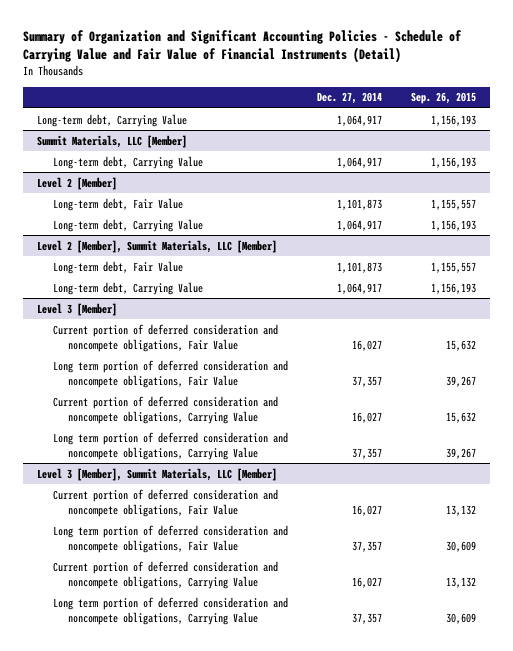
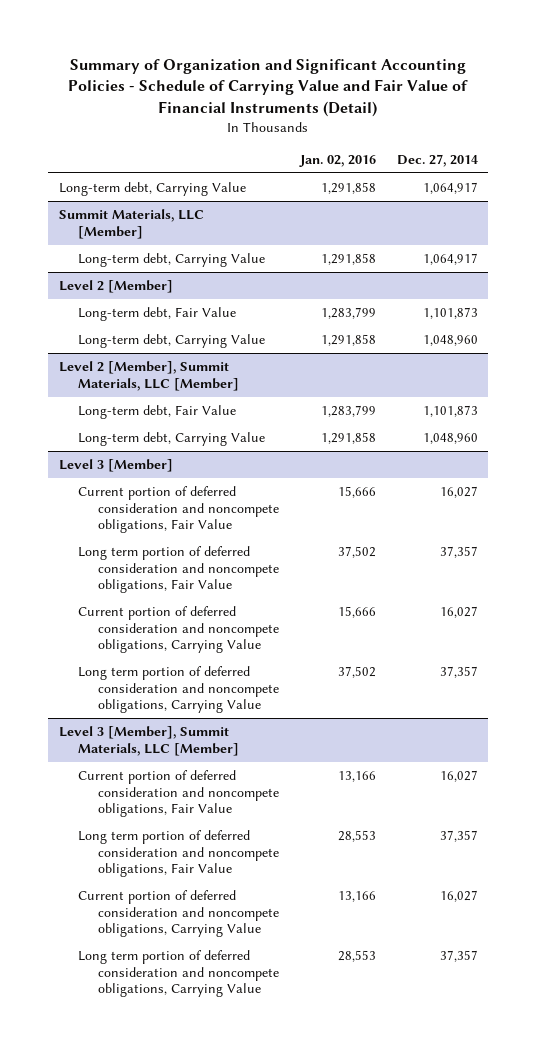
[410,92,476,105] Sep. 26, 2015 -> none
none -> [299,154,377,167] Jan. 02, 2016
[336,219,382,231] 1,064,917 -> [423,335,479,347] 1,048,960
[336,282,382,294] 1,064,917 -> [423,433,479,445] 1,048,960

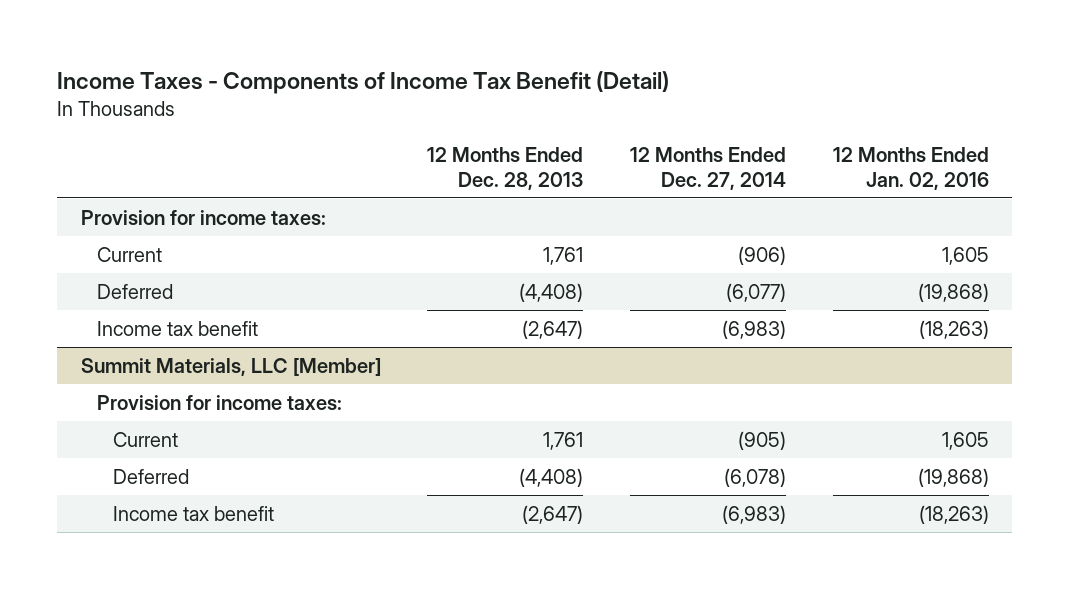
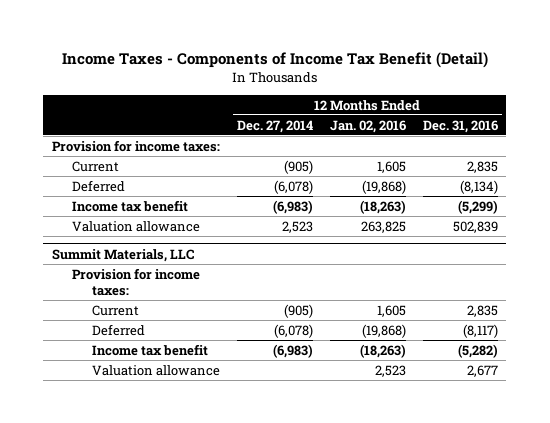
[427,146,584,190] 12 Months Ended Dec. 28, 2013 -> none
none -> [422,119,498,133] Dec. 31, 2016
[738,245,787,265] (906) -> [284,159,314,174] (905)
[726,282,787,302] (6,077) -> [274,179,314,194] (6,078)
none -> [72,220,201,232] Valuation allowance
[80,357,381,376] Summit Materials, LLC [Member] -> [51,248,194,262] Summit Materials, LLC
none -> [92,364,221,376] Valuation allowance

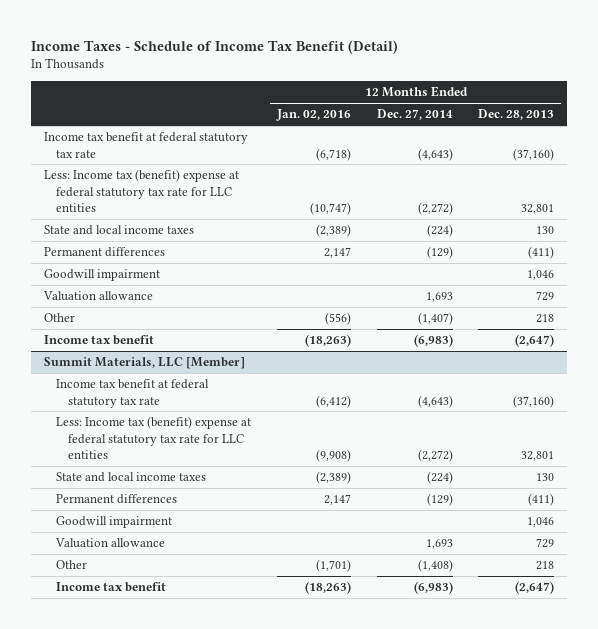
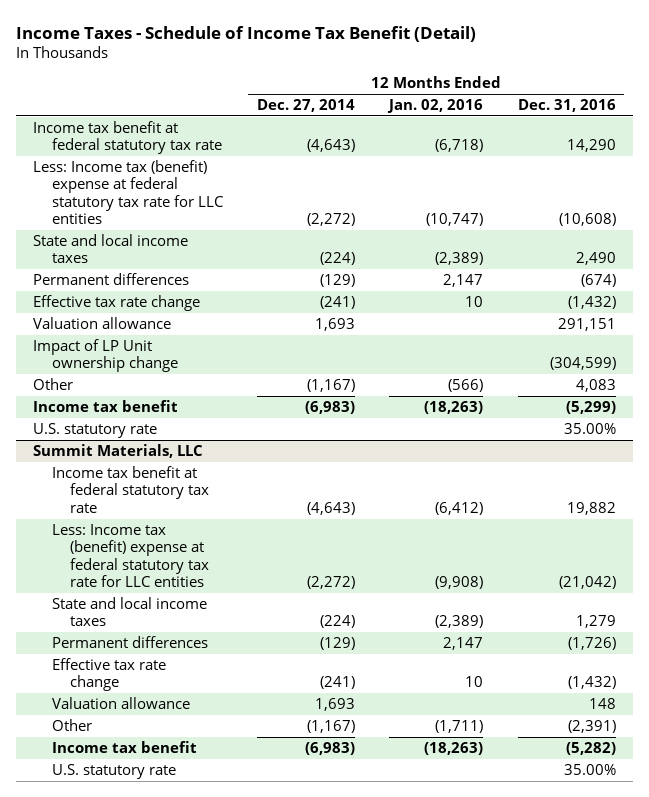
[478,109,555,121] Dec. 28, 2013 -> none
none -> [517,98,616,112] Dec. 31, 2016
[44,269,161,282] Goodwill impairment -> none
none -> [33,294,201,311] Effective tax rate change
none -> [33,338,178,373] Impact of LP Unit ownership change
[324,312,351,326] (556) -> [448,378,484,392] (566)
[417,312,453,326] (1,407) -> [306,378,355,392] (1,167)
none -> [33,422,158,438] U.S. statutory rate
[44,357,246,370] Summit Materials, LLC [Member] -> [33,443,204,458] Summit Materials, LLC
[56,516,173,529] Goodwill impairment -> none
none -> [51,657,166,692] Effective tax rate change
[315,559,351,573] (1,701) -> [435,719,484,733] (1,711)
[417,559,453,573] (1,408) -> [306,719,355,733] (1,167)
none -> [51,763,176,779] U.S. statutory rate

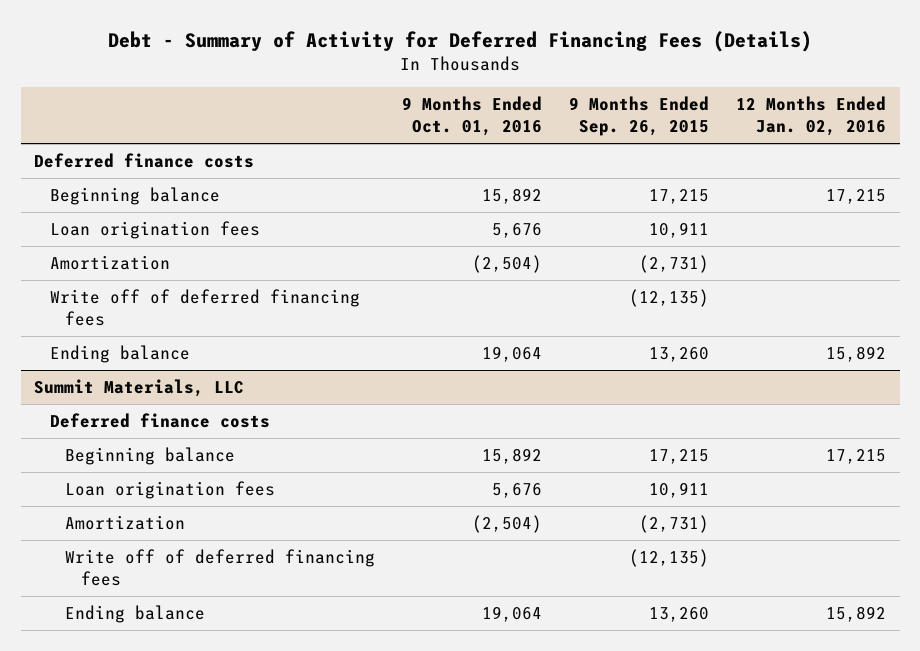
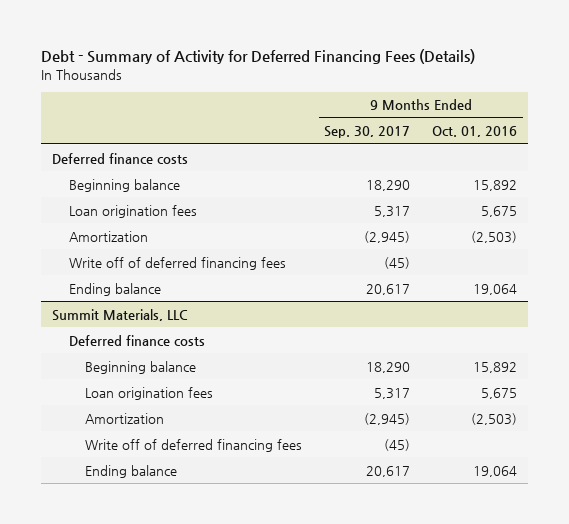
[569,96,710,136] 9 Months Ended Sep. 26, 2015 -> none
[736,96,887,136] 12 Months Ended Jan. 02, 2016 -> none
none -> [324,126,411,139] Sep. 30, 2017
[492,223,543,239] 5,676 -> [481,205,518,217] 5,675
[472,255,543,274] (2,504) -> [471,230,518,243] (2,503)
[492,483,543,499] 5,676 -> [481,387,518,399] 5,675
[472,515,543,534] (2,504) -> [471,412,518,425] (2,503)

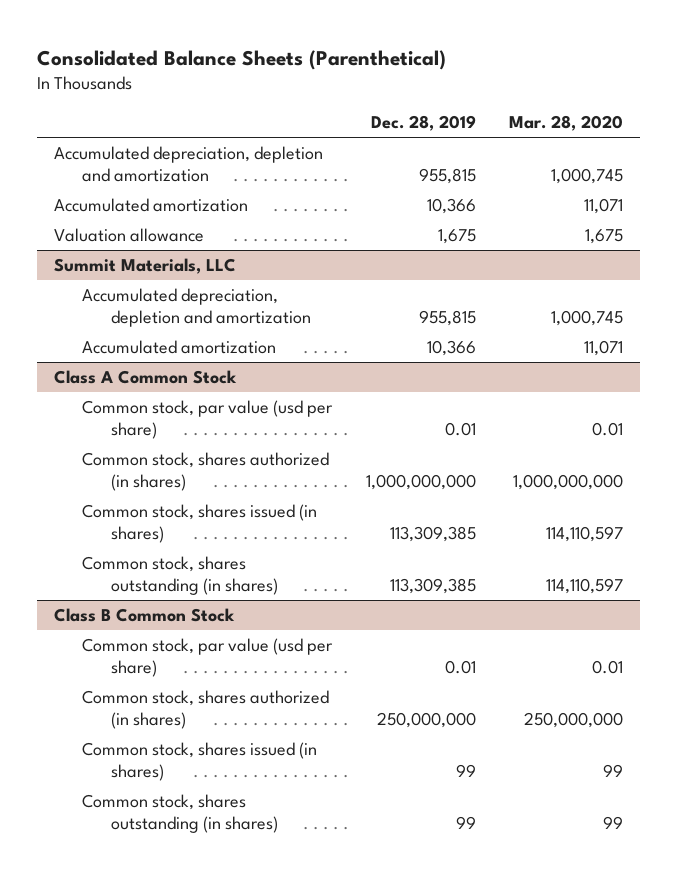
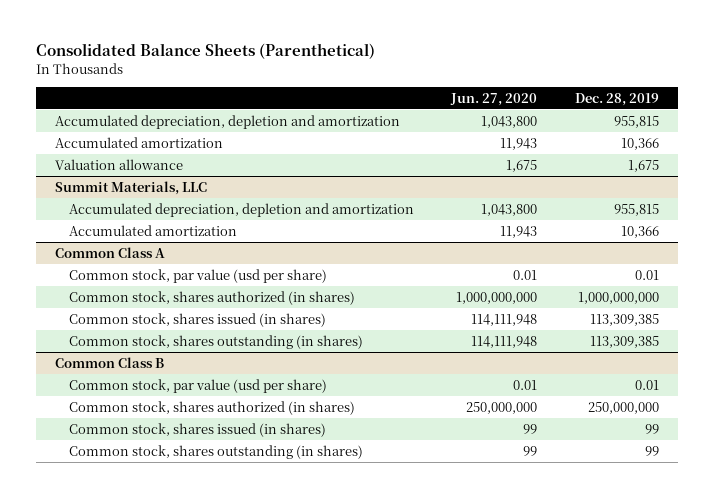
[509,115,624,132] Mar. 28, 2020 -> none
none -> [450,92,538,106] Jun. 27, 2020
[53,369,237,384] Class A Common Stock -> [54,246,165,258] Common Class A
[53,607,235,622] Class B Common Stock -> [54,356,164,368] Common Class B

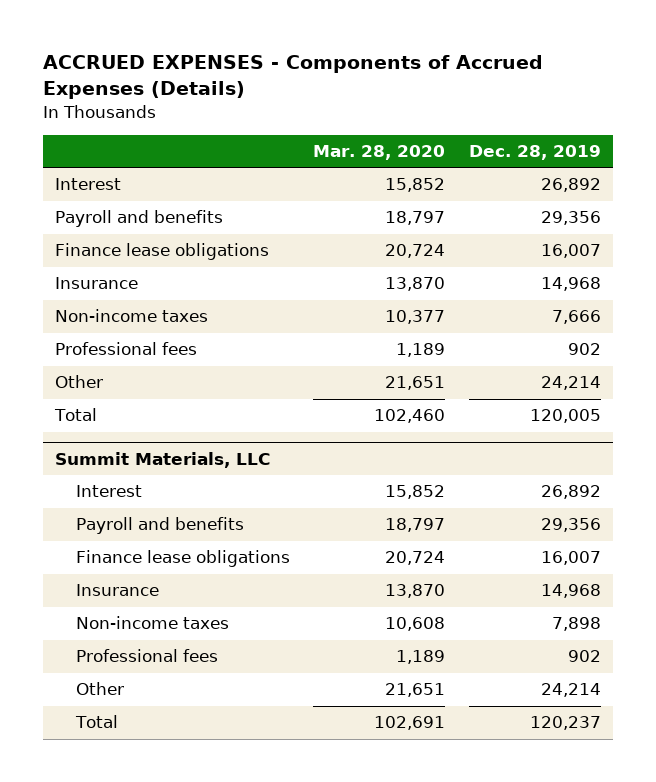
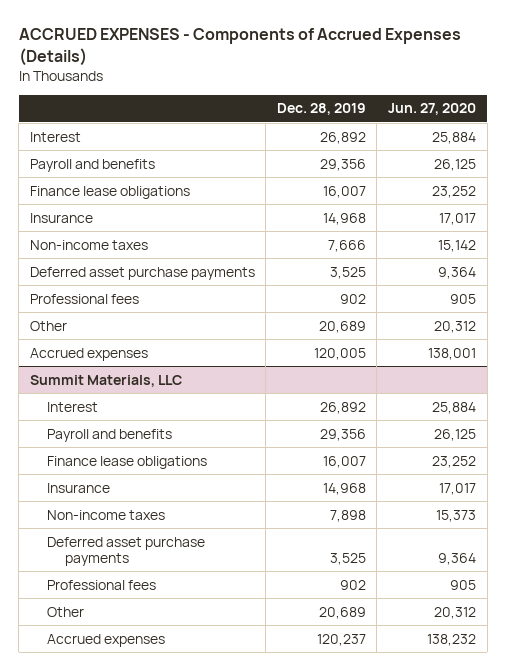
[313,144,446,160] Mar. 28, 2020 -> none
none -> [387,103,476,116] Jun. 27, 2020
none -> [29,266,255,280] Deferred asset purchase payments
[541,376,602,391] 24,214 -> [318,320,366,333] 20,689
[54,408,98,422] Total -> [29,347,148,361] Accrued expenses
none -> [47,536,206,567] Deferred asset purchase payments
[541,683,602,698] 24,214 -> [318,606,366,619] 20,689
[74,715,118,729] Total -> [47,633,166,647] Accrued expenses

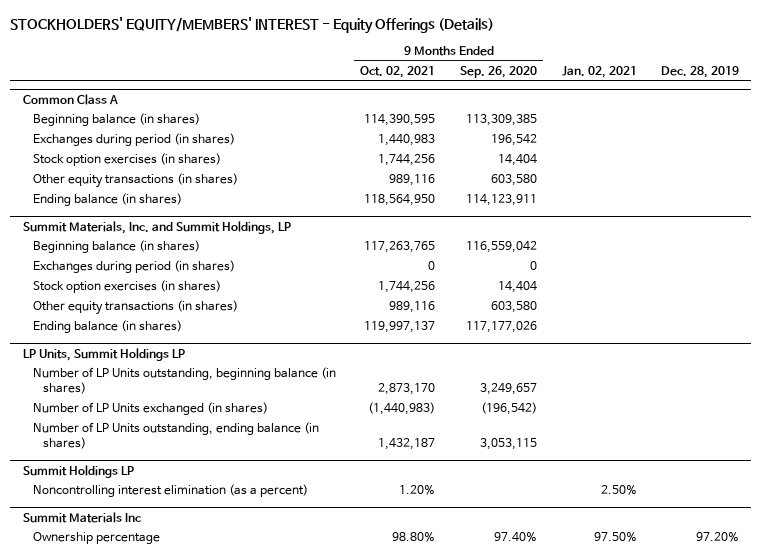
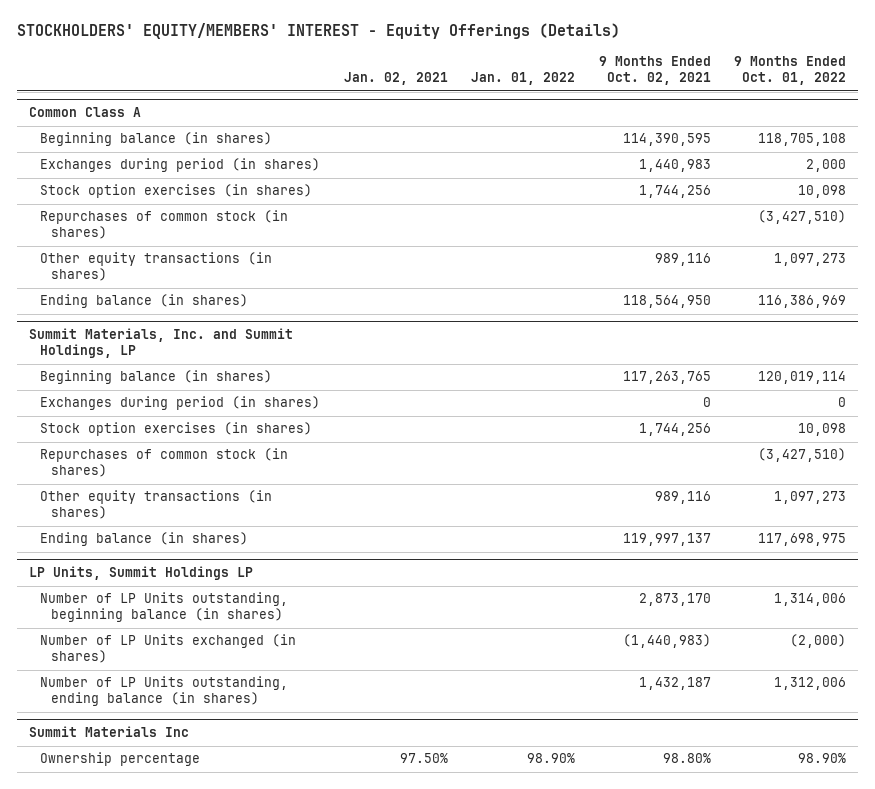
[459,65,537,78] Sep. 26, 2020 -> none
[661,65,740,78] Dec. 28, 2019 -> none
none -> [471,72,576,86] Jan. 01, 2022
none -> [734,56,847,86] 9 Months Ended Oct. 01, 2022
none -> [40,210,289,240] Repurchases of common stock (in shares)
none -> [40,448,289,478] Repurchases of common stock (in shares)
[22,464,134,478] Summit Holdings LP -> none
[32,484,308,498] Noncontrolling interest elimination (as a percent) -> none

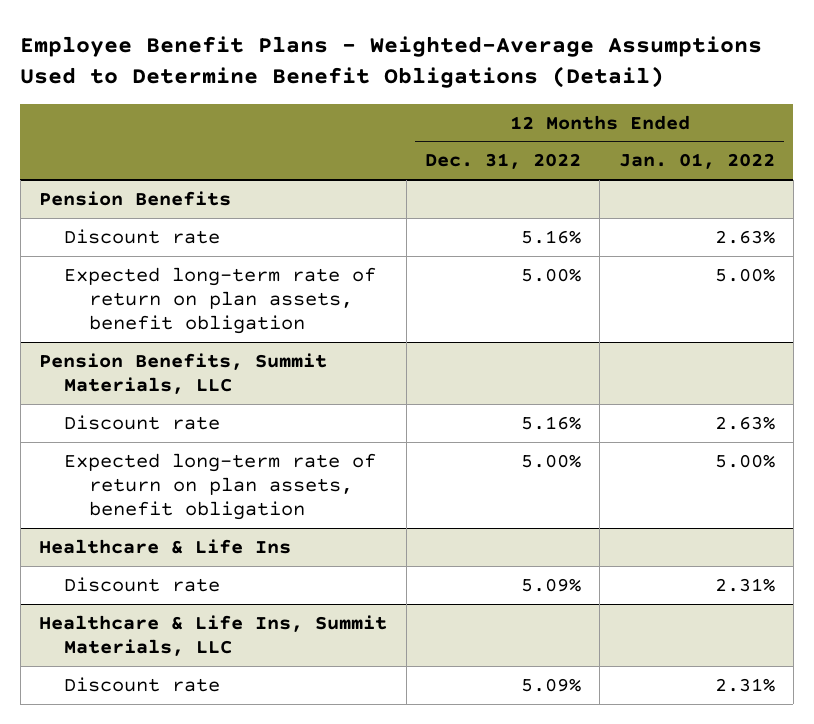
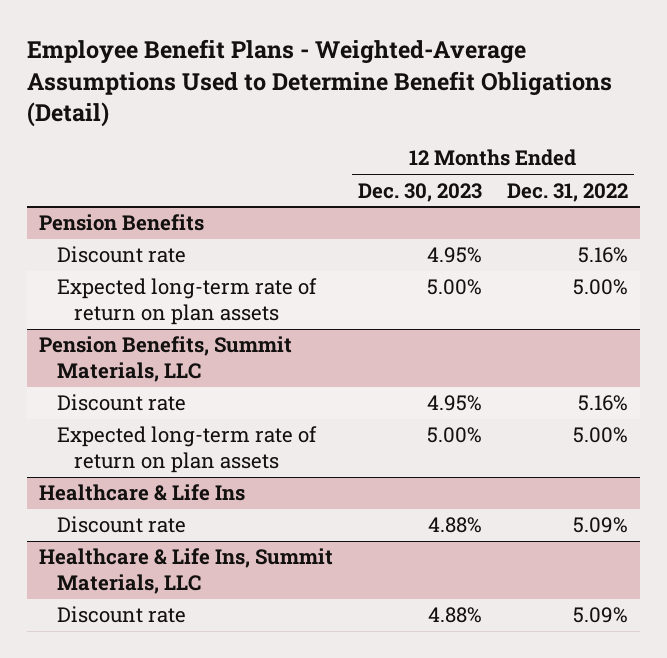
[618,153,775,170] Jan. 01, 2022 -> none
none -> [358,182,483,202] Dec. 30, 2023
[64,266,377,334] Expected long-term rate of return on plan assets, benefit obligation -> [56,278,317,326] Expected long-term rate of return on plan assets
[64,452,377,520] Expected long-term rate of return on plan assets, benefit obligation -> [56,426,317,474] Expected long-term rate of return on plan assets

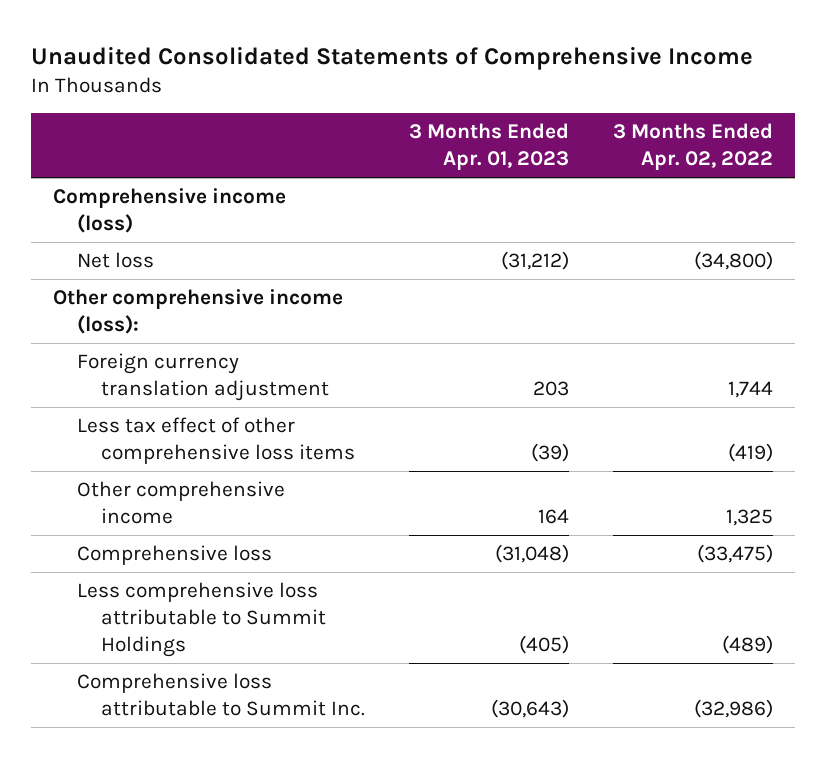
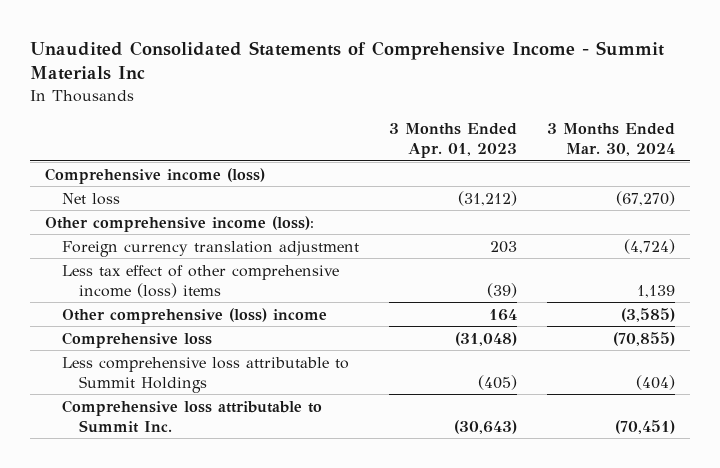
[30,45,753,70] Unaudited Consolidated Statements of Comprehensive Income -> [29,40,664,81] Unaudited Consolidated Statements of Comprehensive Income - Summit Materials Inc
[612,123,773,171] 3 Months Ended Apr. 02, 2022 -> none
none -> [547,123,676,157] 3 Months Ended Mar. 30, 2024
[76,417,356,465] Less tax effect of other comprehensive loss items -> [61,264,339,298] Less tax effect of other comprehensive income (loss) items
[76,481,285,525] Other comprehensive income -> [61,307,327,324] Other comprehensive (loss) income

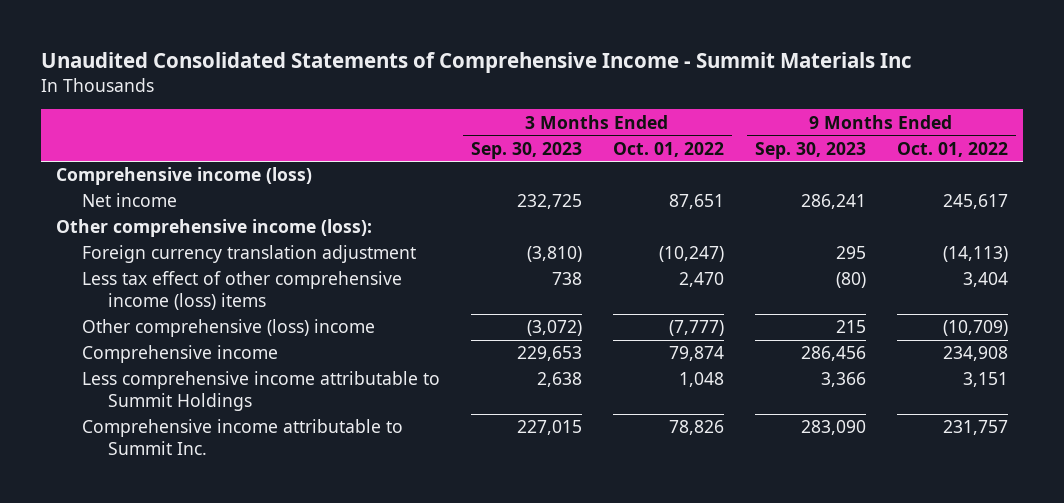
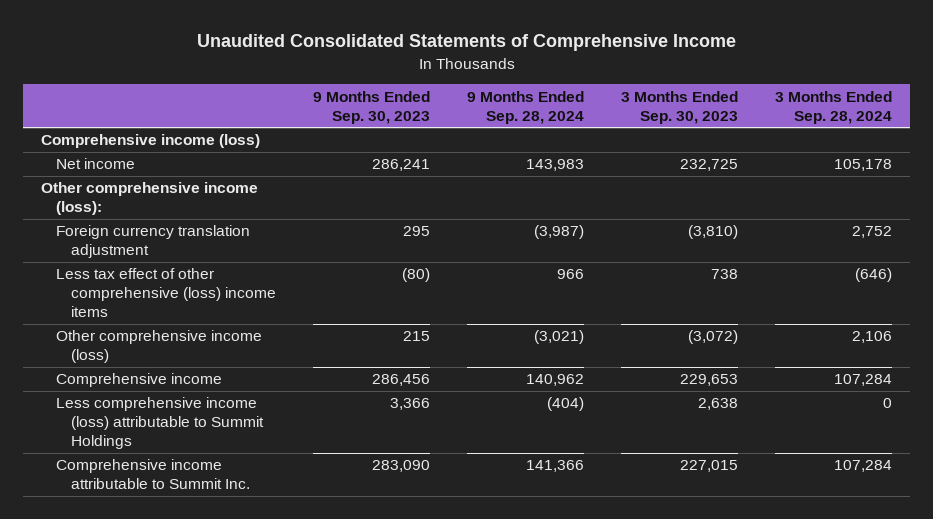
[40,51,912,73] Unaudited Consolidated Statements of Comprehensive Income - Summit Materials Inc -> [196,34,736,52] Unaudited Consolidated Statements of Comprehensive Income
[612,141,724,157] Oct. 01, 2022 -> none
[896,141,1008,157] Oct. 01, 2022 -> none
none -> [467,90,585,124] 9 Months Ended Sep. 28, 2024
none -> [774,90,892,124] 3 Months Ended Sep. 28, 2024
[82,271,403,311] Less tax effect of other comprehensive income (loss) items -> [56,268,277,318] Less tax effect of other comprehensive (loss) income items
[82,319,376,338] Other comprehensive (loss) income -> [56,330,263,364] Other comprehensive income (loss)
[82,371,441,412] Less comprehensive income attributable to Summit Holdings -> [56,397,265,450] Less comprehensive income (loss) attributable to Summit Holdings

